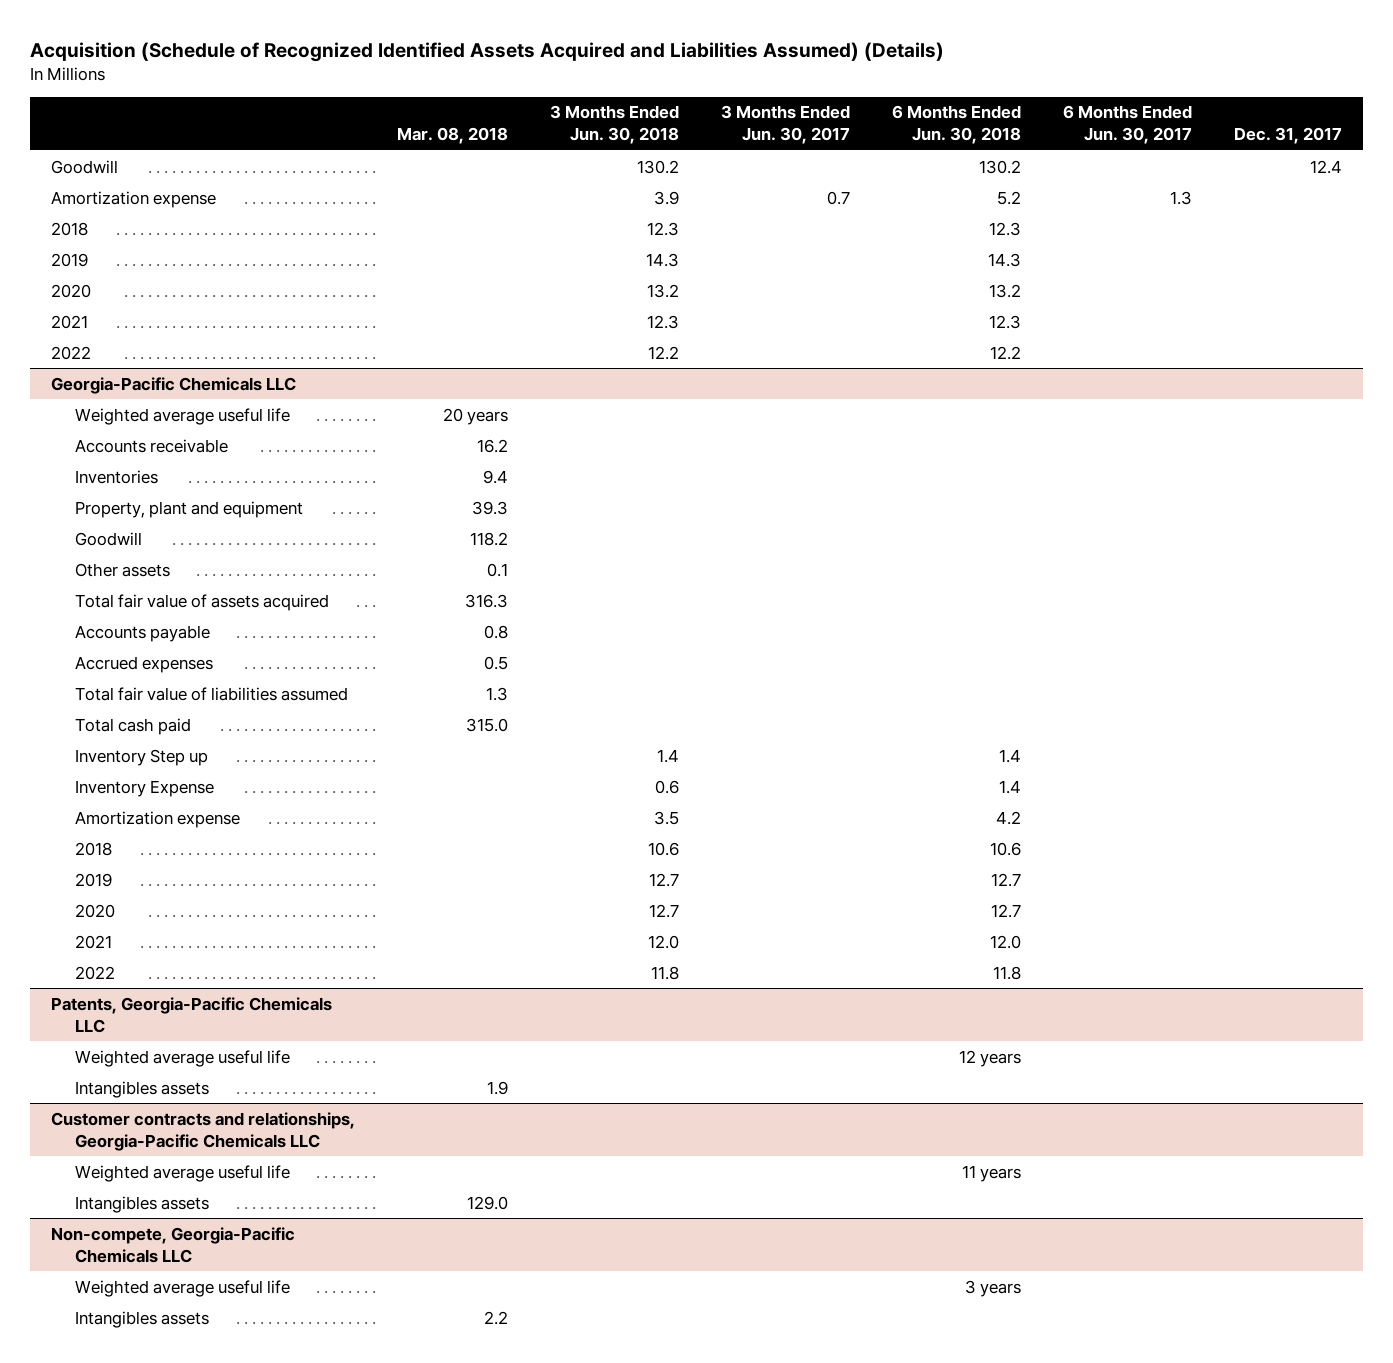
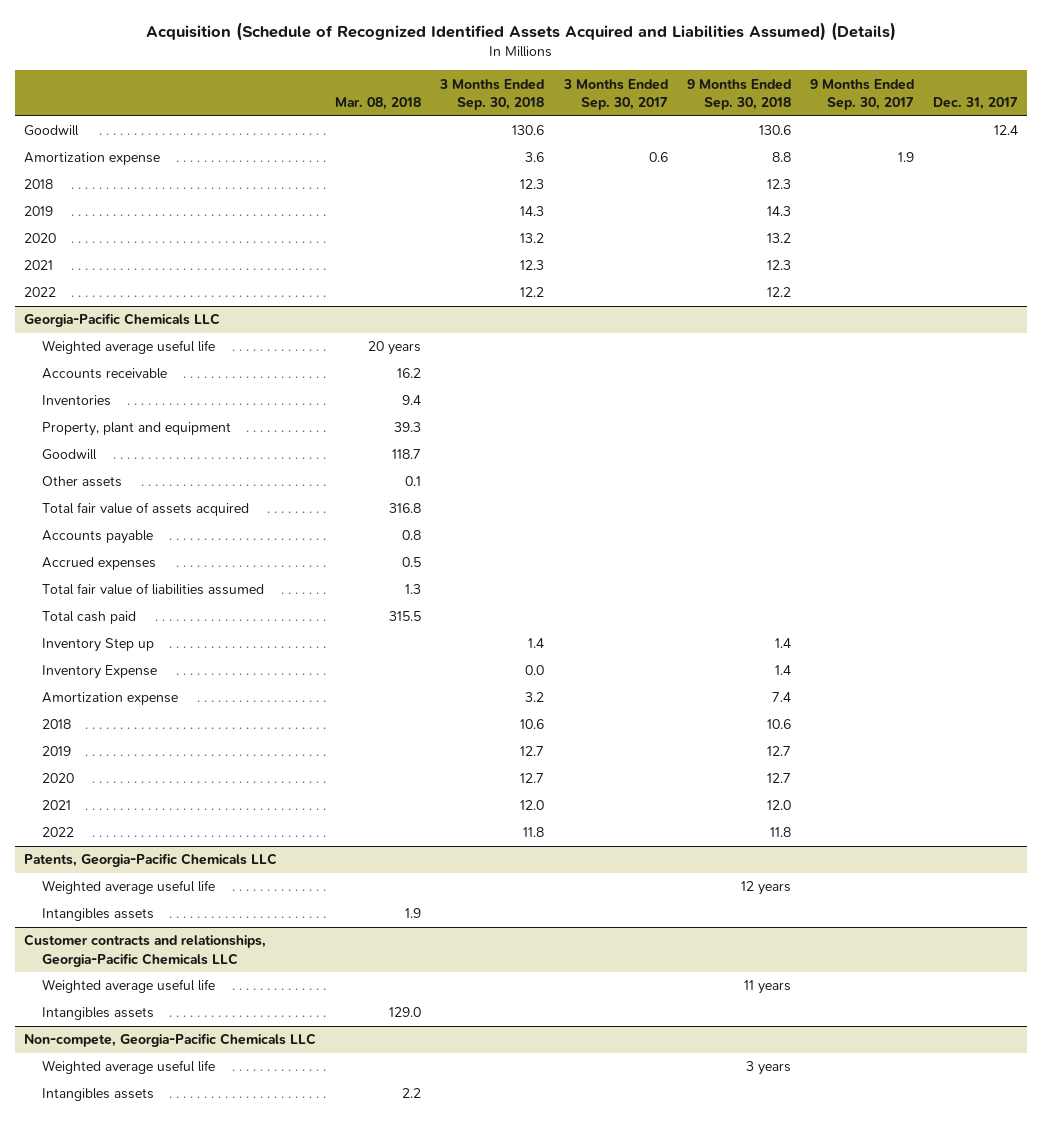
[550,105,680,145] 3 Months Ended Jun. 30, 2018 -> none
[721,105,851,145] 3 Months Ended Jun. 30, 2017 -> none
[892,105,1022,145] 6 Months Ended Jun. 30, 2018 -> none
[1063,105,1193,145] 6 Months Ended Jun. 30, 2017 -> none
none -> [439,78,545,110] 3 Months Ended Sep. 30, 2018
none -> [562,78,668,110] 3 Months Ended Sep. 30, 2017
none -> [686,78,791,110] 9 Months Ended Sep. 30, 2018
none -> [809,78,914,110] 9 Months Ended Sep. 30, 2017
[470,531,509,546] 118.2 -> [392,449,422,460] 118.7
[465,593,509,608] 316.3 -> [389,503,422,514] 316.8
[466,717,509,732] 315.0 -> [389,611,422,622] 315.5

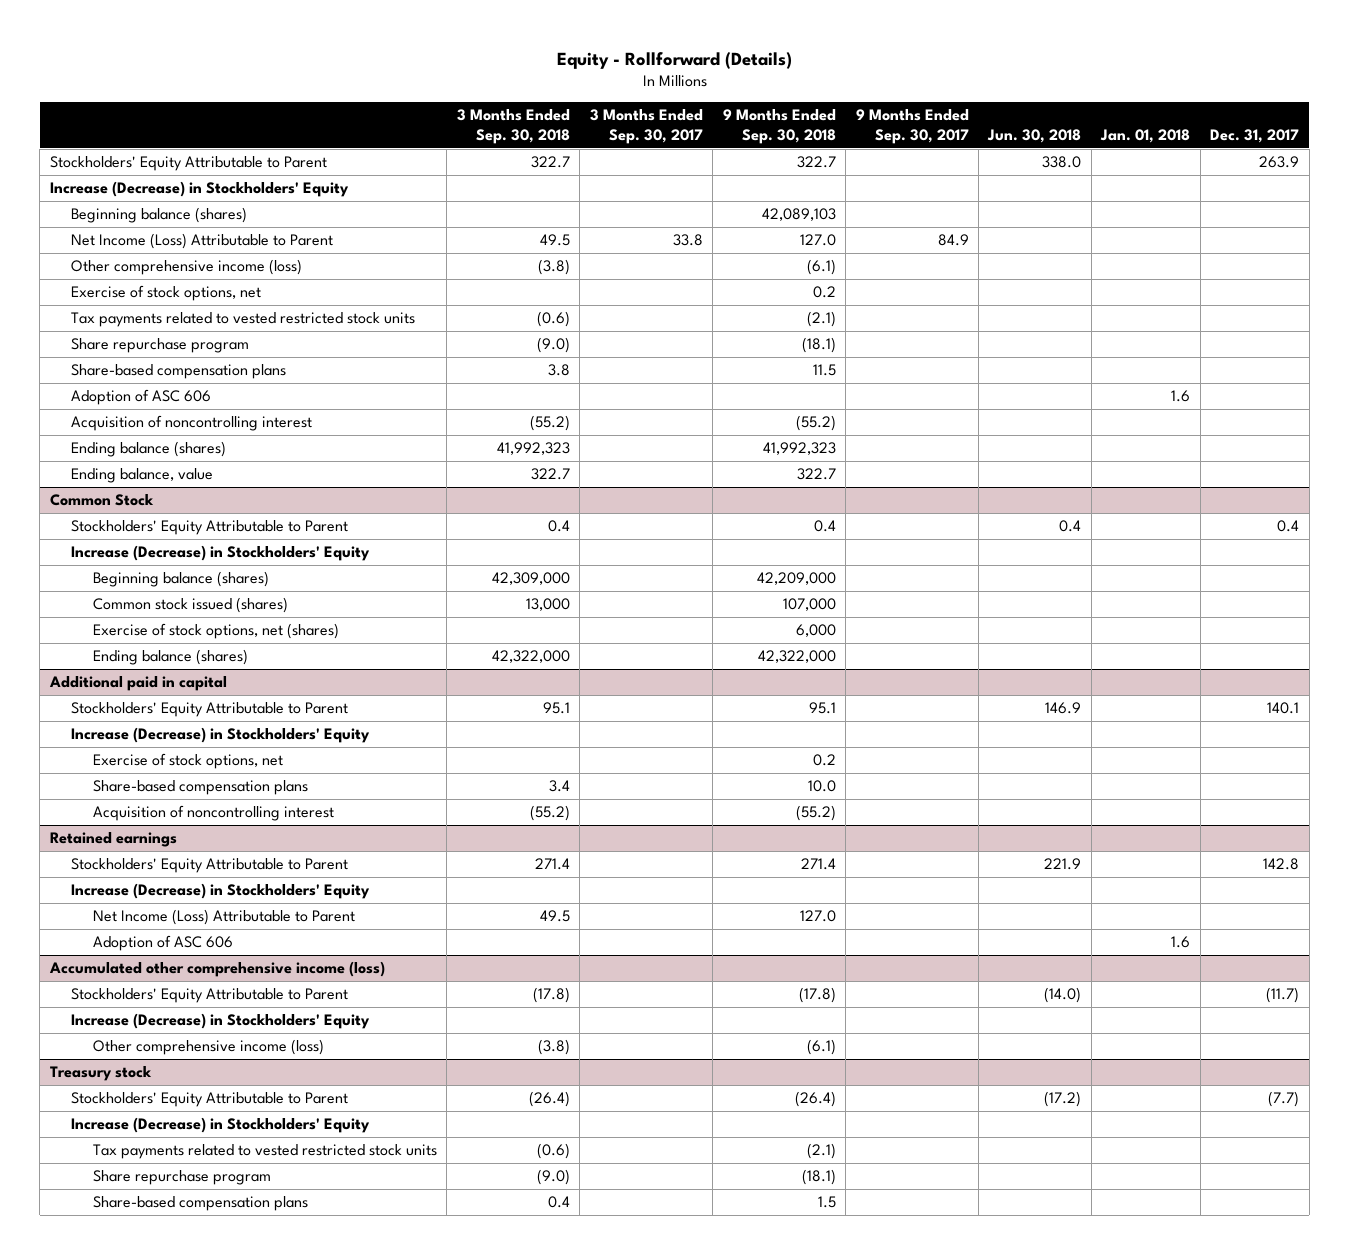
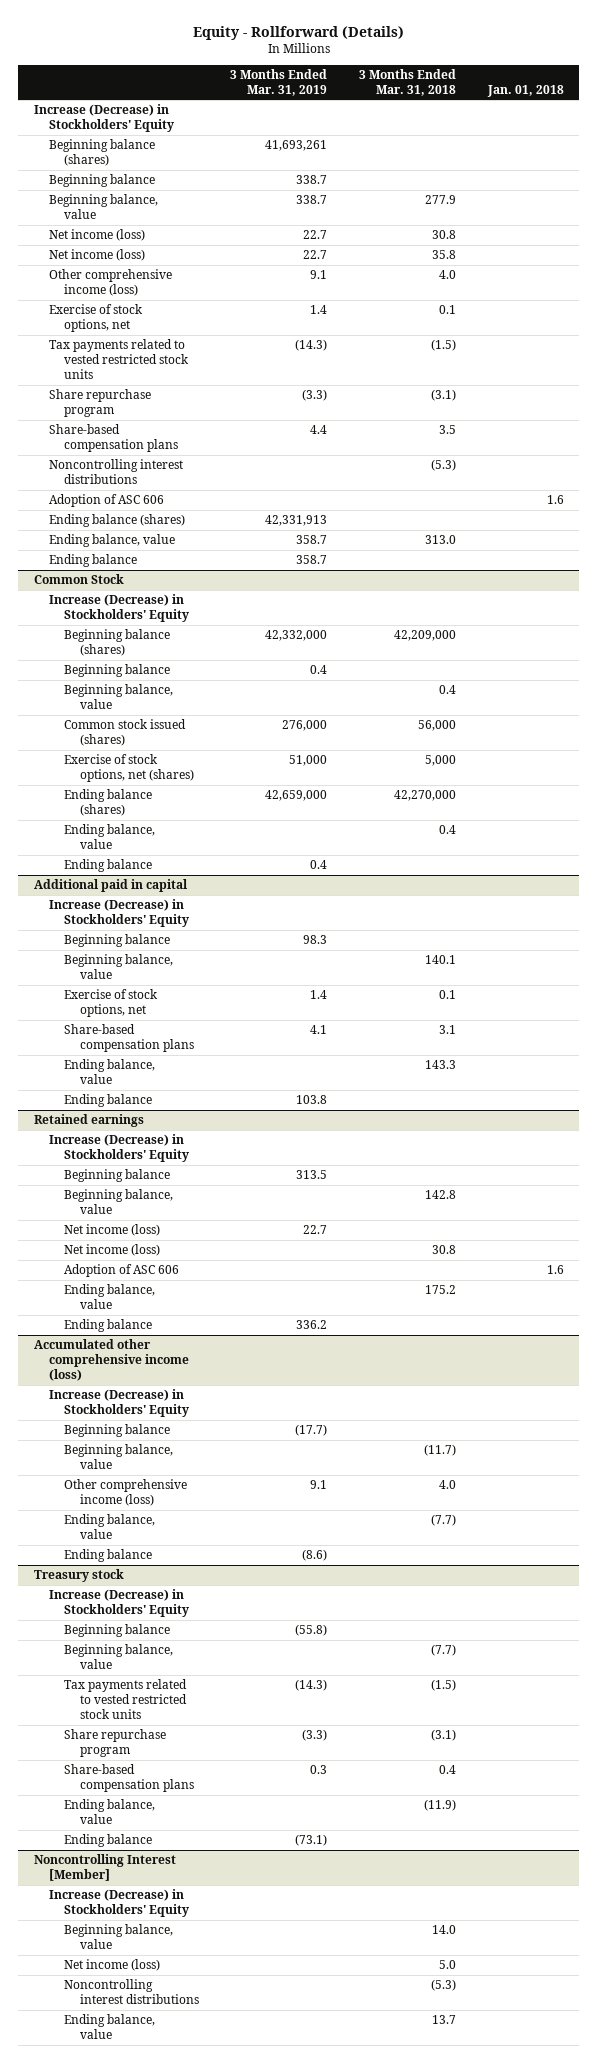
[456,109,570,144] 3 Months Ended Sep. 30, 2018 -> none
[589,109,703,144] 3 Months Ended Sep. 30, 2017 -> none
[722,109,836,144] 9 Months Ended Sep. 30, 2018 -> none
[855,109,969,144] 9 Months Ended Sep. 30, 2017 -> none
[987,128,1082,143] Jun. 30, 2018 -> none
[1210,128,1300,143] Dec. 31, 2017 -> none
none -> [230,68,328,96] 3 Months Ended Mar. 31, 2019
none -> [358,68,456,96] 3 Months Ended Mar. 31, 2018
[49,156,327,172] Stockholders' Equity Attributable to Parent -> none
none -> [49,174,156,188] Beginning balance
none -> [49,194,159,220] Beginning balance, value
[71,233,334,250] Net Income (Loss) Attributable to Parent -> [49,229,146,242] Net income (loss)
none -> [49,249,146,262] Net income (loss)
none -> [49,459,184,485] Noncontrolling interest distributions
[71,415,313,432] Acquisition of noncontrolling interest -> none
none -> [49,554,138,568] Ending balance
[71,520,349,536] Stockholders' Equity Attributable to Parent -> none
none -> [64,664,171,678] Beginning balance
none -> [64,684,174,710] Beginning balance, value
none -> [64,824,156,850] Ending balance, value
none -> [64,859,153,873] Ending balance
[71,702,349,718] Stockholders' Equity Attributable to Parent -> none
none -> [64,934,171,948] Beginning balance
none -> [64,954,174,980] Beginning balance, value
[92,805,334,822] Acquisition of noncontrolling interest -> none
none -> [64,1059,156,1085] Ending balance, value
none -> [64,1094,153,1108] Ending balance
[71,858,349,874] Stockholders' Equity Attributable to Parent -> none
none -> [64,1169,171,1183] Beginning balance
none -> [64,1189,174,1215] Beginning balance, value
[92,909,355,926] Net Income (Loss) Attributable to Parent -> [64,1224,161,1237] Net income (loss)
none -> [64,1244,161,1257] Net income (loss)
none -> [64,1284,156,1310] Ending balance, value
none -> [64,1319,153,1333] Ending balance
[71,988,349,1004] Stockholders' Equity Attributable to Parent -> none
none -> [64,1424,171,1438] Beginning balance
none -> [64,1444,174,1470] Beginning balance, value
none -> [64,1514,156,1540] Ending balance, value
none -> [64,1549,153,1563] Ending balance
[71,1092,349,1108] Stockholders' Equity Attributable to Parent -> none
none -> [64,1624,171,1638] Beginning balance
none -> [64,1644,174,1670] Beginning balance, value
none -> [64,1799,156,1825] Ending balance, value
none -> [64,1834,153,1848] Ending balance
none -> [33,1854,176,1882] Noncontrolling Interest [Member]
none -> [49,1889,190,1918] Increase (Decrease) in Stockholders' Equity
none -> [64,1924,174,1950] Beginning balance, value
none -> [64,1959,161,1972] Net income (loss)
none -> [64,1979,199,2005] Noncontrolling interest distributions
none -> [64,2014,156,2040] Ending balance, value

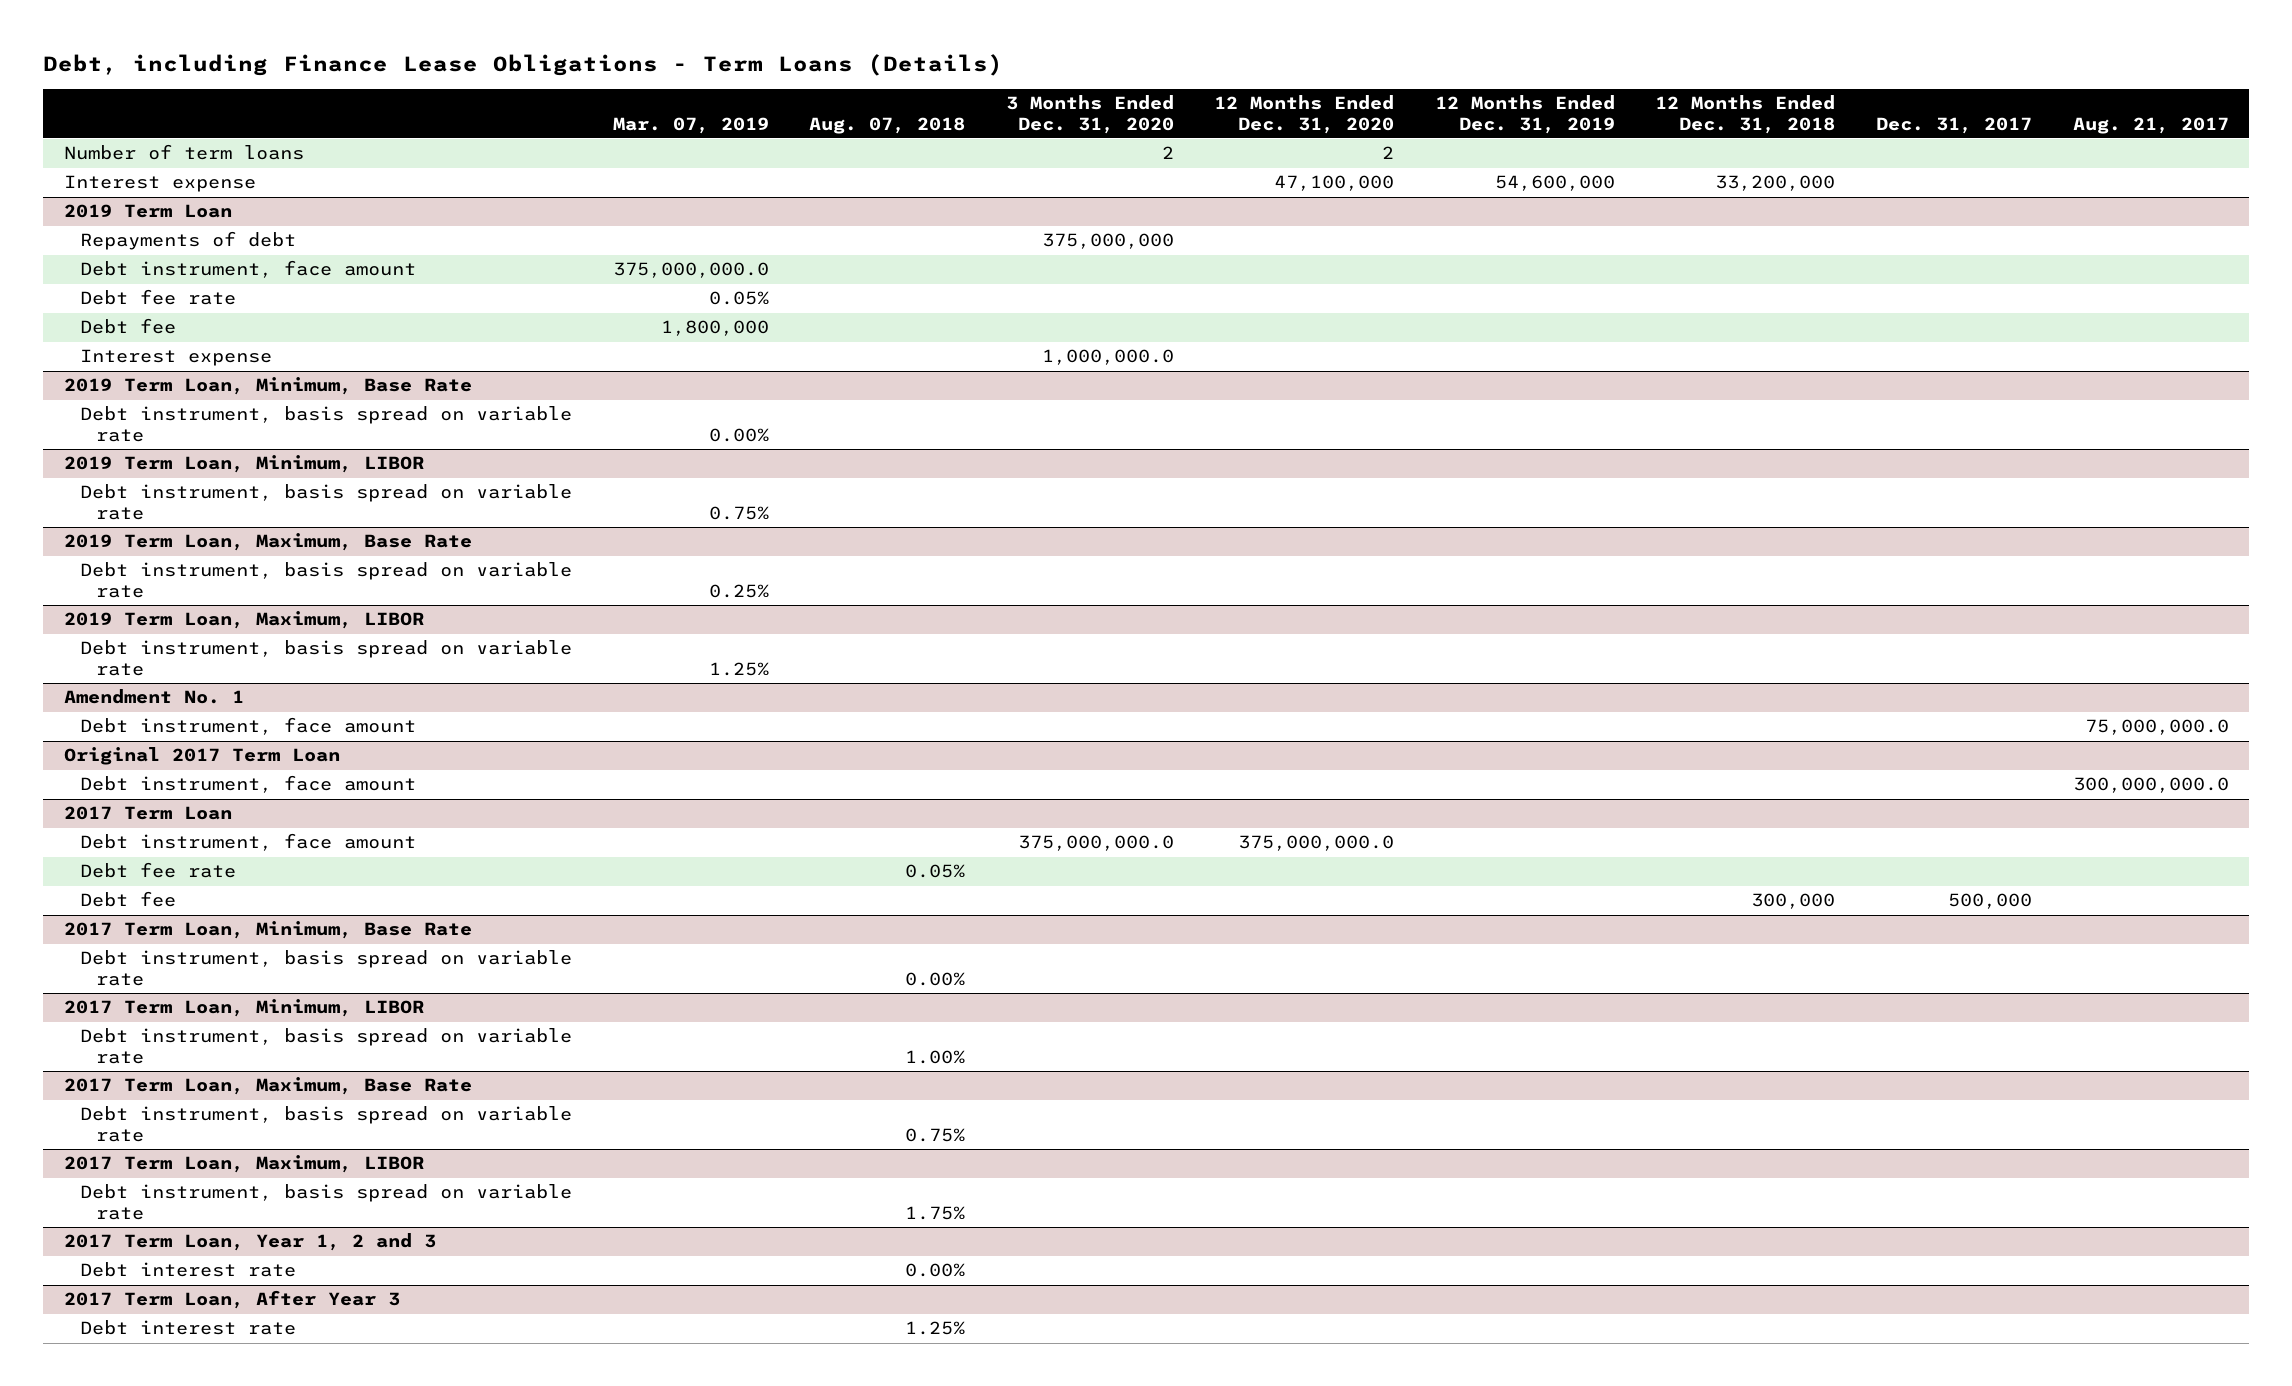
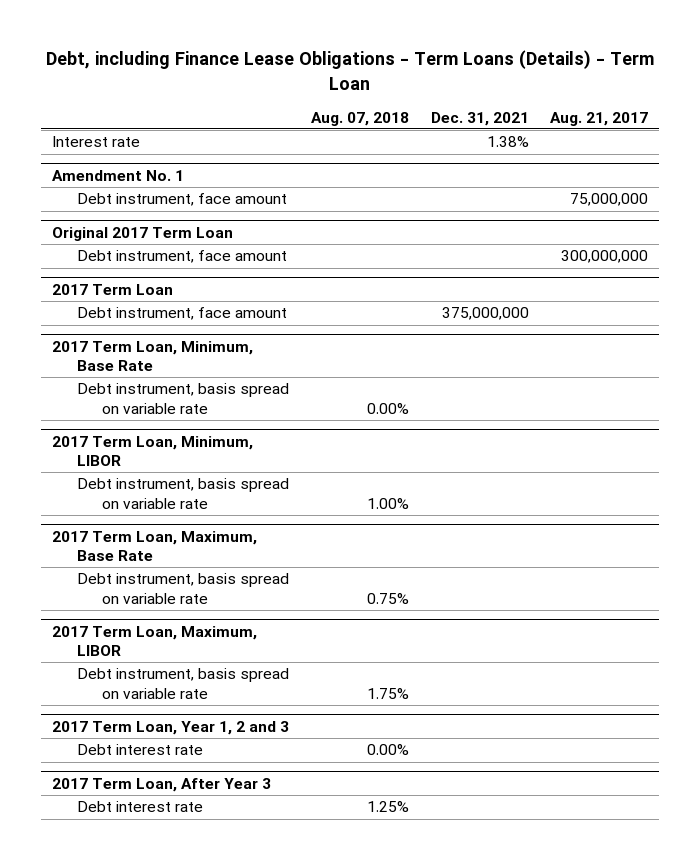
[43,53,1004,76] Debt, including Finance Lease Obligations - Term Loans (Details) -> [46,50,655,90] Debt, including Finance Lease Obligations - Term Loans (Details) - Term Loan
[612,116,769,134] Mar. 07, 2019 -> none
[1005,95,1174,134] 3 Months Ended Dec. 31, 2020 -> none
[1214,95,1395,134] 12 Months Ended Dec. 31, 2020 -> none
[1434,95,1615,134] 12 Months Ended Dec. 31, 2019 -> none
[1655,95,1836,134] 12 Months Ended Dec. 31, 2018 -> none
[1876,116,2033,134] Dec. 31, 2017 -> none
none -> [430,111,529,126] Dec. 31, 2021
[63,144,304,161] Number of term loans -> none
[63,175,256,193] Interest expense -> none
[63,204,232,219] 2019 Term Loan -> none
[79,231,296,251] Repayments of debt -> none
[79,260,416,279] Debt instrument, face amount -> none
[79,289,236,306] Debt fee rate -> none
[79,318,176,335] Debt fee -> none
[79,349,272,367] Interest expense -> none
[63,377,472,396] 2019 Term Loan, Minimum, Base Rate -> none
[79,406,572,443] Debt instrument, basis spread on variable rate -> none
[63,455,424,474] 2019 Term Loan, Minimum, LIBOR -> none
[79,484,572,521] Debt instrument, basis spread on variable rate -> none
[63,533,472,552] 2019 Term Loan, Maximum, Base Rate -> none
[79,562,572,599] Debt instrument, basis spread on variable rate -> none
[63,611,424,630] 2019 Term Loan, Maximum, LIBOR -> none
[79,640,572,677] Debt instrument, basis spread on variable rate -> none
none -> [52,136,141,148] Interest rate
[2084,719,2229,736] 75,000,000.0 -> [570,193,649,207] 75,000,000
[2072,777,2229,794] 300,000,000.0 -> [561,250,649,264] 300,000,000
[79,862,236,879] Debt fee rate -> none
[79,891,176,908] Debt fee -> none

